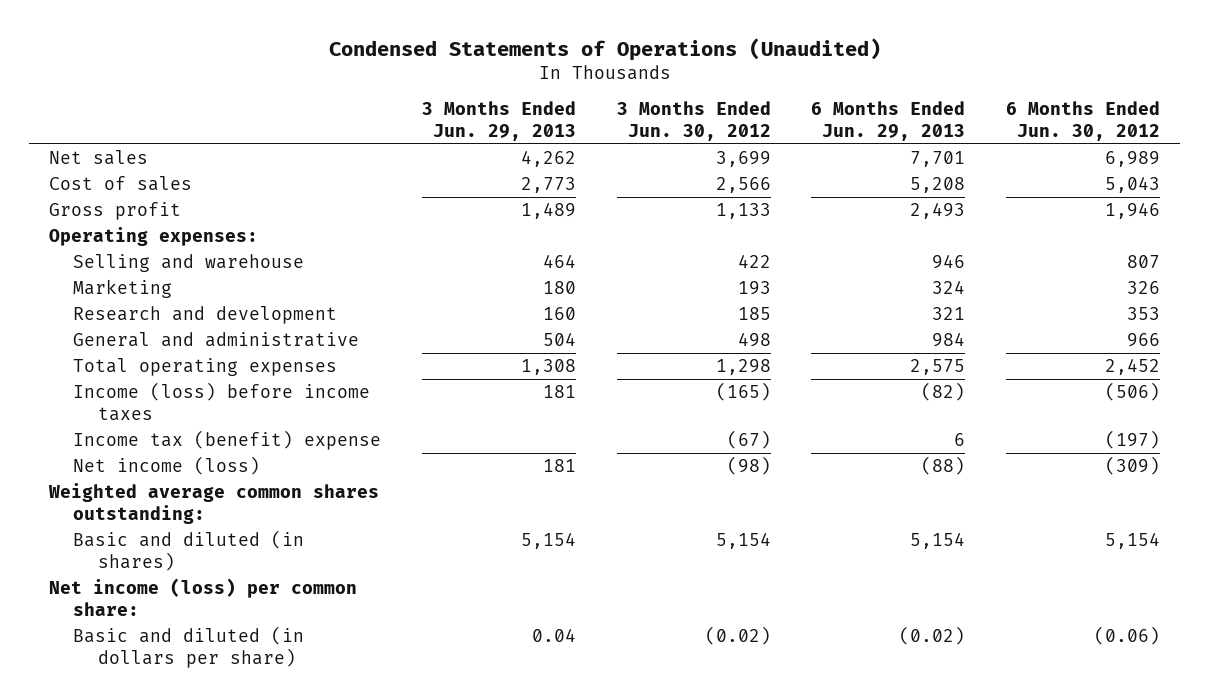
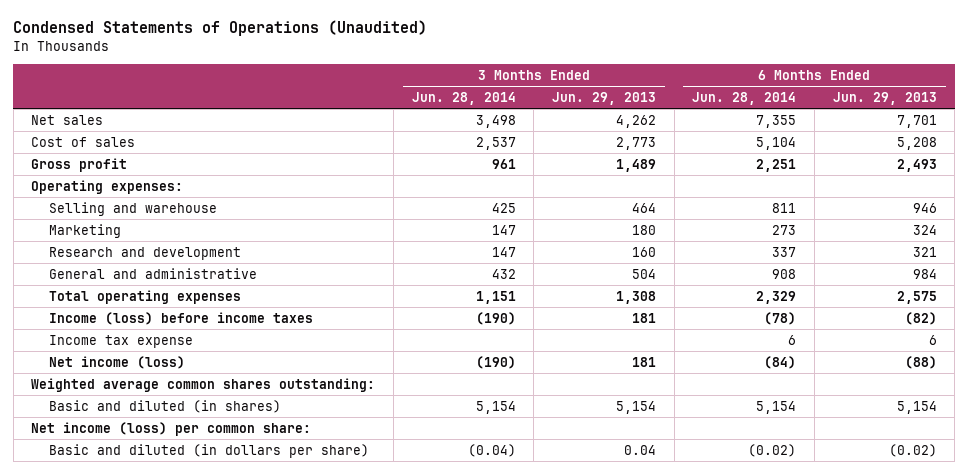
[616,101,771,142] 3 Months Ended Jun. 30, 2012 -> none
[1005,101,1160,142] 6 Months Ended Jun. 30, 2012 -> none
none -> [411,91,516,105] Jun. 28, 2014
none -> [692,91,797,105] Jun. 28, 2014
[73,430,382,451] Income tax (benefit) expense -> [49,334,194,348] Income tax expense

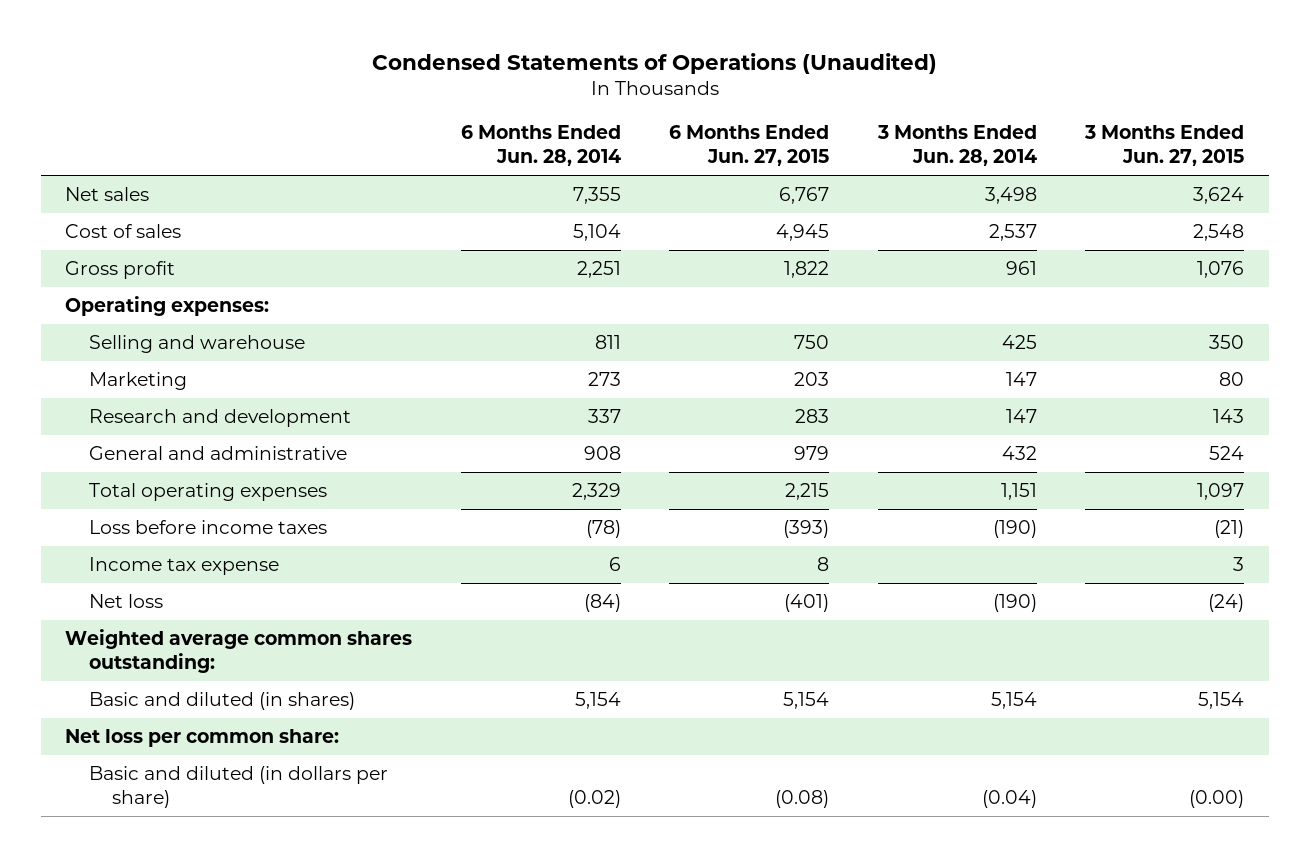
[552,91,657,105] Jun. 29, 2013 -> none
[832,91,937,105] Jun. 29, 2013 -> none
none -> [669,125,830,167] 6 Months Ended Jun. 27, 2015
none -> [1084,125,1245,167] 3 Months Ended Jun. 27, 2015
[49,311,314,325] Income (loss) before income taxes -> [88,519,327,534] Loss before income taxes
[49,355,186,369] Net income (loss) -> [88,593,163,608] Net loss
[31,421,312,436] Net income (loss) per common share: -> [64,728,339,747] Net loss per common share:

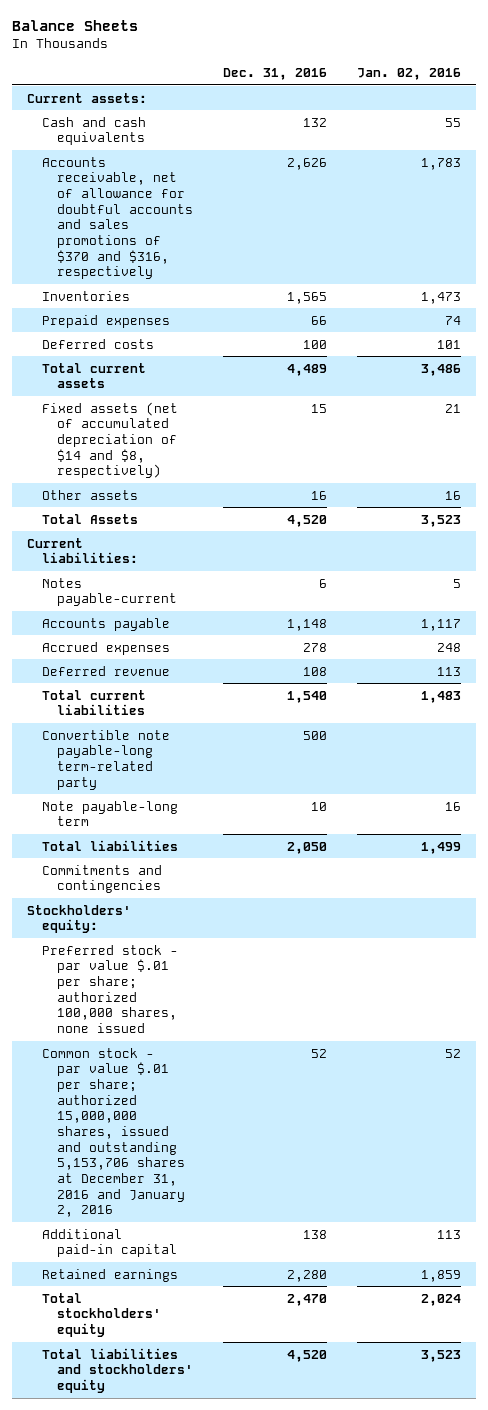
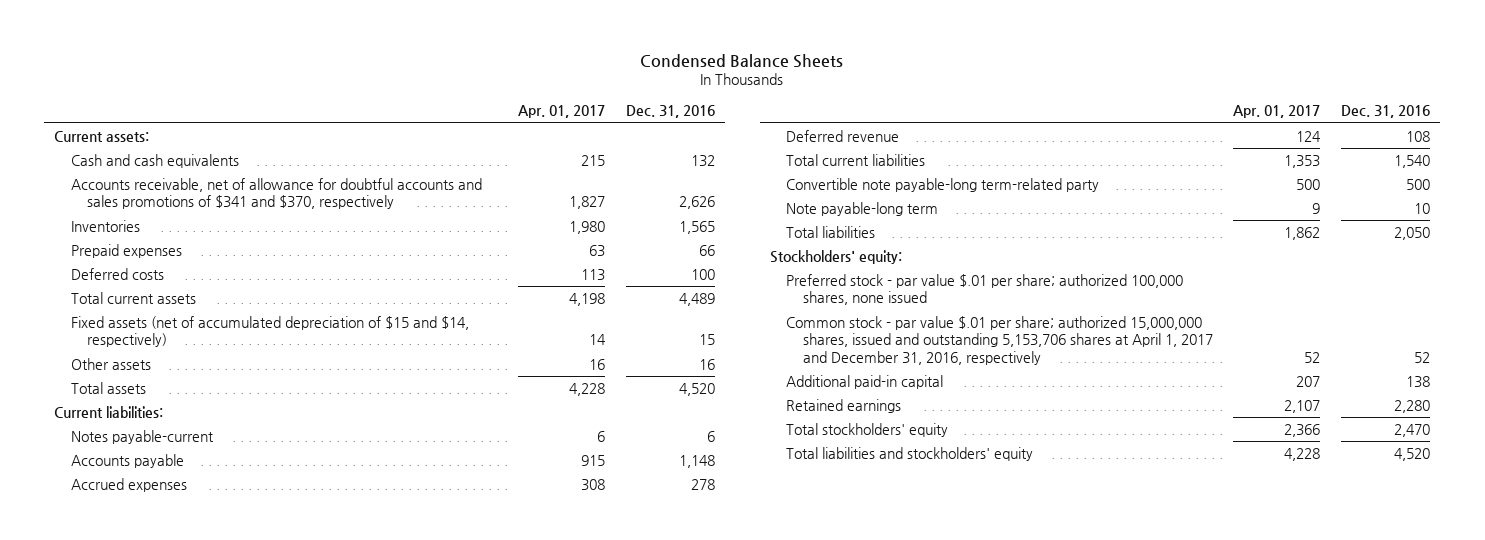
[11,19,138,31] Balance Sheets -> [640,53,844,68] Condensed Balance Sheets
[357,67,462,80] Jan. 02, 2016 -> none
none -> [517,105,605,119] Apr. 01, 2017
[41,156,194,280] Accounts receivable, net of allowance for doubtful accounts and sales promotions of $370 and $316, respectively -> [70,177,482,210] Accounts receivable, net of allowance for doubtful accounts and sales promotions of $341 and $370, respectively
[41,401,178,479] Fixed assets (net of accumulated depreciation of $14 and $8, respectively) -> [70,315,469,348] Fixed assets (net of accumulated depreciation of $15 and $14, respectively)
[41,513,138,524] Total Assets -> [70,381,146,394] Total assets
[41,864,162,894] Commitments and contingencies -> none
[41,1047,186,1218] Common stock - par value $.01 per share; authorized 15,000,000 shares, issued and outstanding 5,153,706 shares at December 31, 2016 and January 2, 2016 -> [786,315,1213,365] Common stock - par value $.01 per share; authorized 15,000,000 shares, issued and outstanding 5,153,706 shares at April 1, 2017 and December 31, 2016, respectively

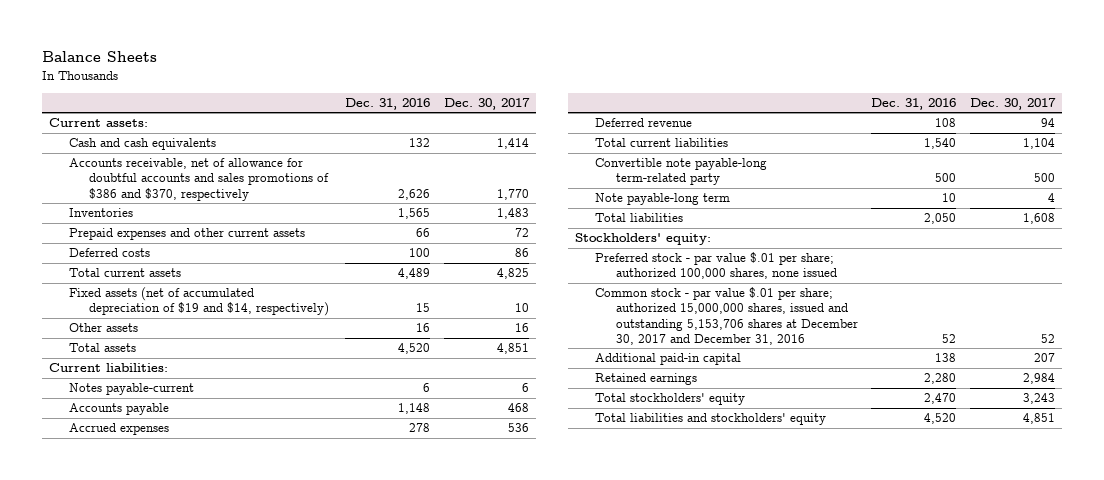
[640,53,844,68] Condensed Balance Sheets -> [41,51,157,63] Balance Sheets
[517,105,605,119] Apr. 01, 2017 -> none
none -> [443,97,530,110] Dec. 30, 2017
[70,177,482,210] Accounts receivable, net of allowance for doubtful accounts and sales promotions of $341 and $370, respectively -> [69,158,330,201] Accounts receivable, net of allowance for doubtful accounts and sales promotions of $386 and $370, respectively
[70,243,182,258] Prepaid expenses -> none
none -> [69,228,306,241] Prepaid expenses and other current assets
[70,315,469,348] Fixed assets (net of accumulated depreciation of $15 and $14, respectively) -> [69,287,330,317] Fixed assets (net of accumulated depreciation of $19 and $14, respectively)
[786,315,1213,365] Common stock - par value $.01 per share; authorized 15,000,000 shares, issued and outstanding 5,153,706 shares at April 1, 2017 and December 31, 2016, respectively -> [595,287,858,345] Common stock - par value $.01 per share; authorized 15,000,000 shares, issued and outstanding 5,153,706 shares at December 30, 2017 and December 31, 2016

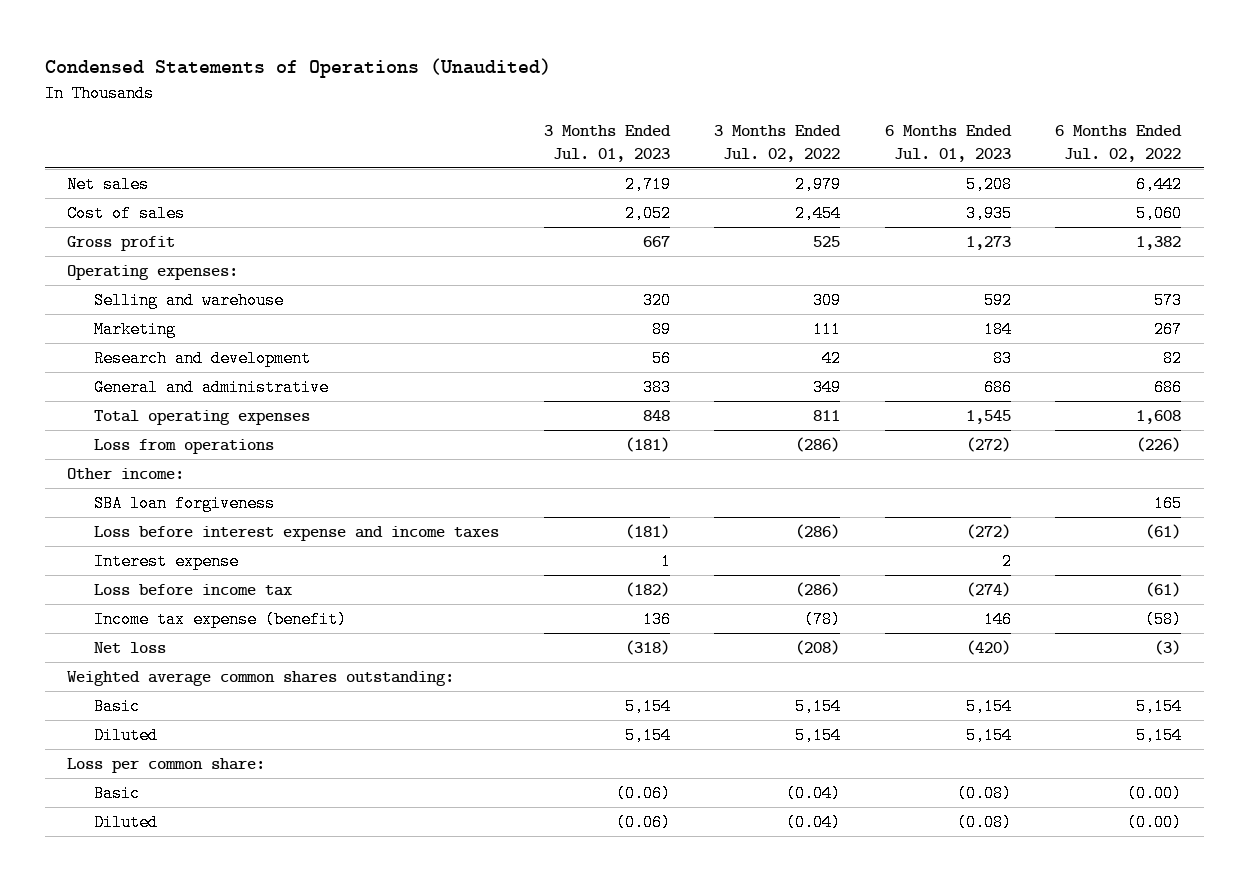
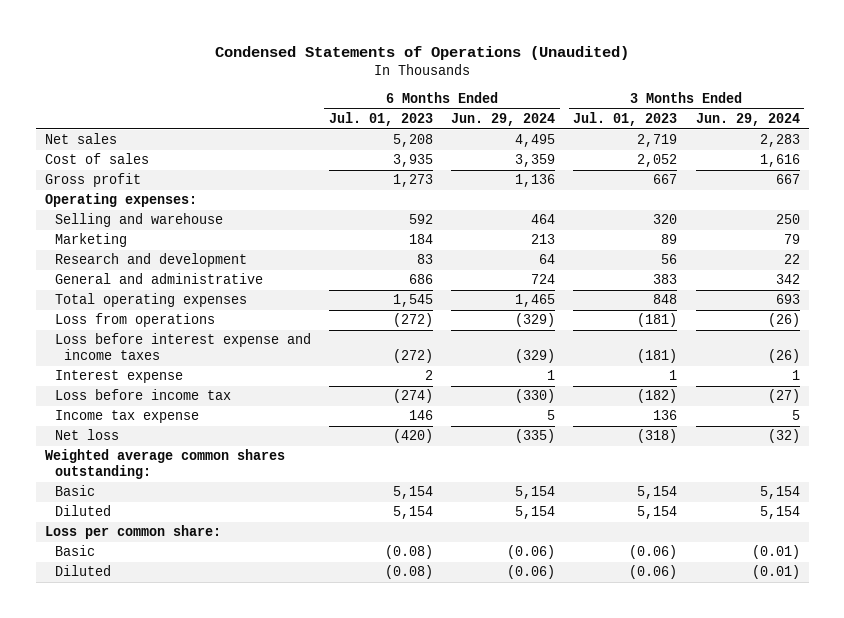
[714,125,842,162] 3 Months Ended Jul. 02, 2022 -> none
[1055,125,1183,162] 6 Months Ended Jul. 02, 2022 -> none
none -> [451,113,556,127] Jun. 29, 2024
none -> [695,113,800,127] Jun. 29, 2024
[67,468,185,480] Other income: -> none
[93,495,275,513] SBA loan forgiveness -> none
[93,611,347,629] Income tax expense (benefit) -> [54,410,199,424] Income tax expense

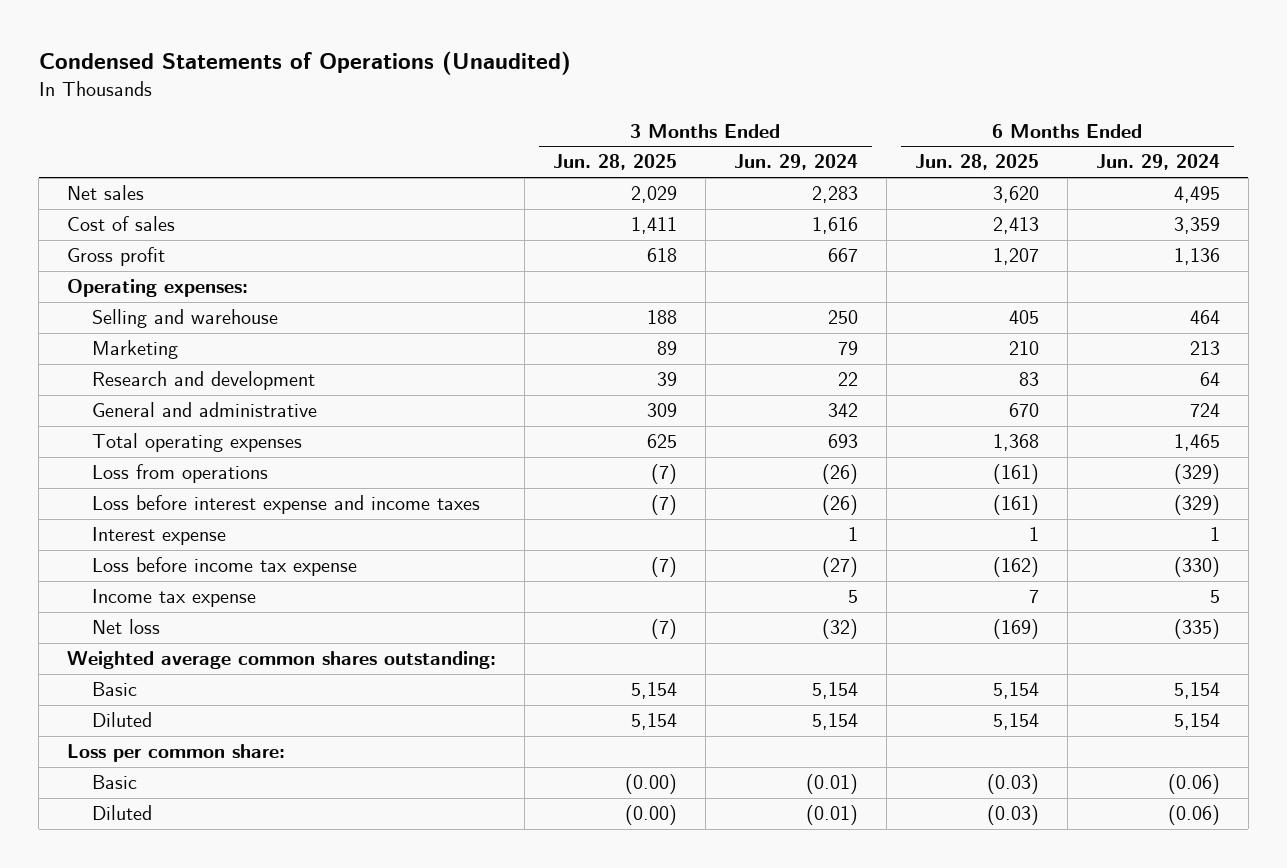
[328,112,433,127] Jul. 01, 2023 -> none
[573,112,678,127] Jul. 01, 2023 -> none
none -> [552,154,677,171] Jun. 28, 2025
none -> [914,154,1039,171] Jun. 28, 2025
[54,389,231,401] Loss before income tax -> [92,557,358,577] Loss before income tax expense

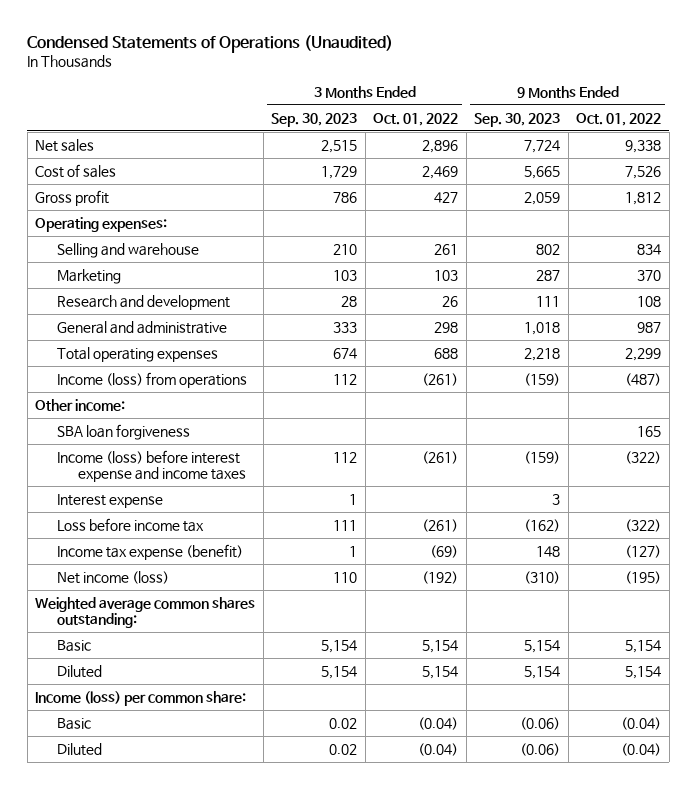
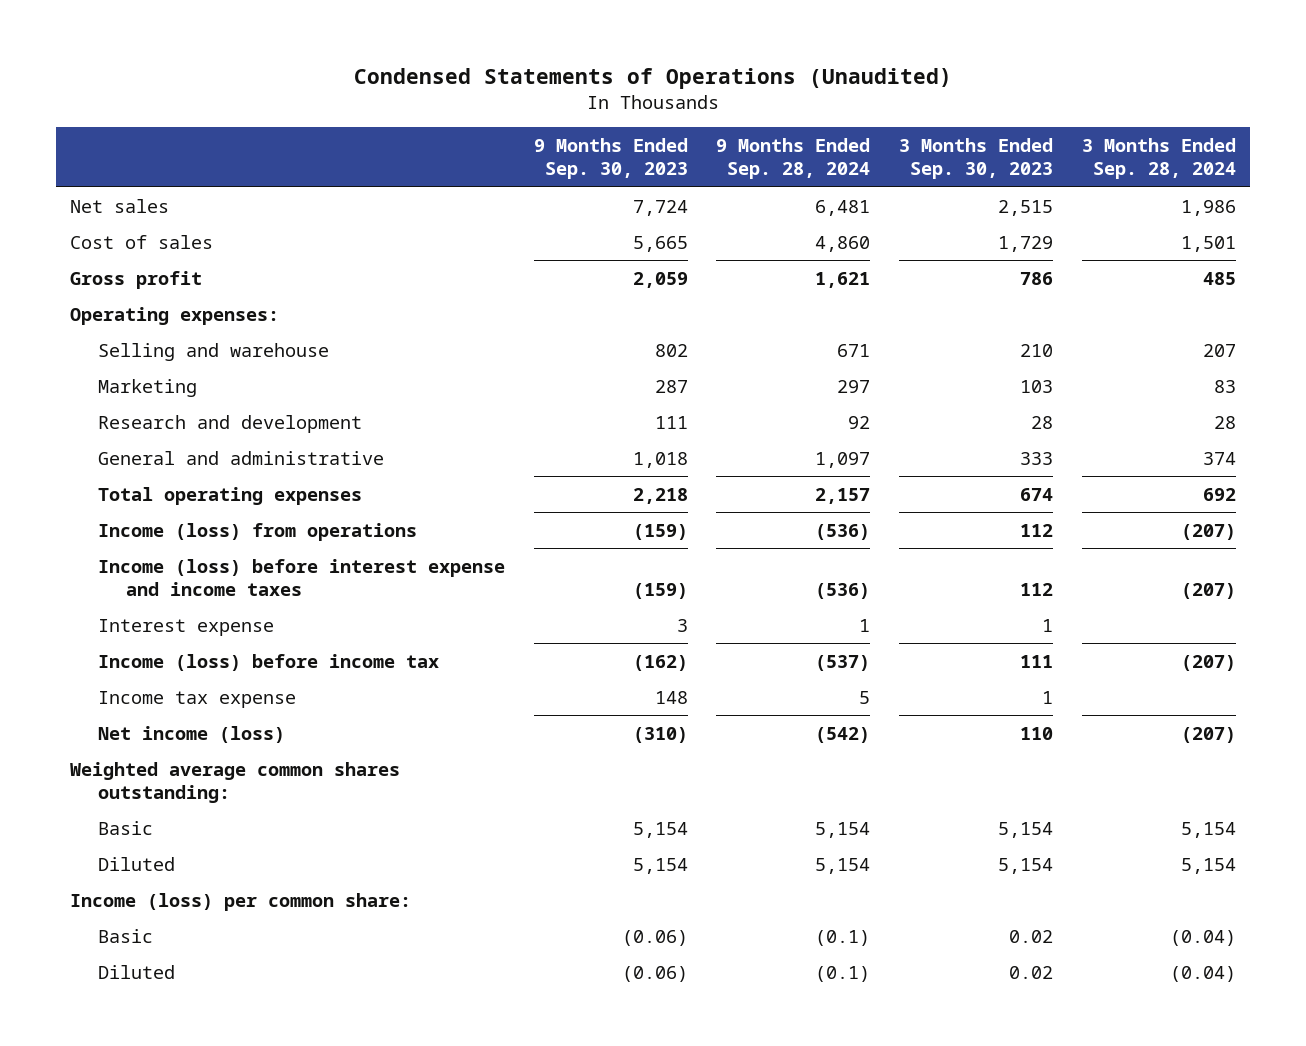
[373,112,459,126] Oct. 01, 2022 -> none
[576,112,662,126] Oct. 01, 2022 -> none
none -> [716,138,871,180] 9 Months Ended Sep. 28, 2024
none -> [1082,138,1237,180] 3 Months Ended Sep. 28, 2024
[35,398,126,411] Other income: -> none
[56,423,190,440] SBA loan forgiveness -> none
[56,517,204,532] Loss before income tax -> [97,653,439,671] Income (loss) before income tax
[56,543,243,560] Income tax expense (benefit) -> [97,690,296,708] Income tax expense

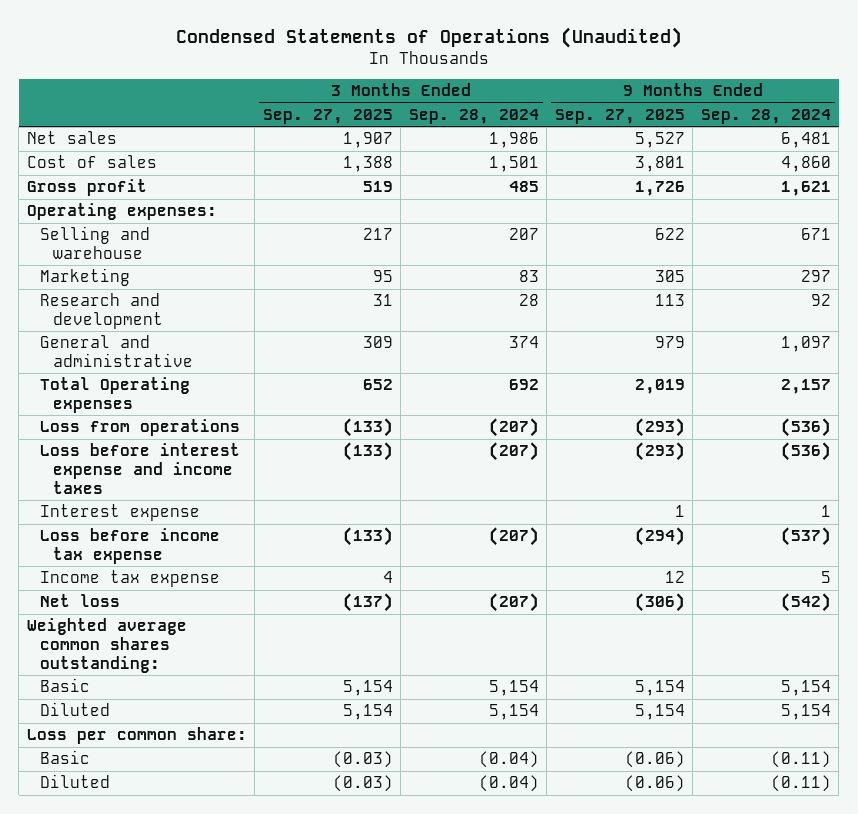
[533,138,688,180] 9 Months Ended Sep. 30, 2023 -> none
[899,138,1054,180] 3 Months Ended Sep. 30, 2023 -> none
none -> [262,108,393,124] Sep. 27, 2025
none -> [554,108,685,124] Sep. 27, 2025
[97,486,362,505] Total operating expenses -> [39,377,190,414] Total Operating expenses
[97,522,417,541] Income (loss) from operations -> [39,419,240,437] Loss from operations
[97,558,505,596] Income (loss) before interest expense and income taxes -> [39,443,240,494] Loss before interest expense and income taxes
[97,653,439,671] Income (loss) before income tax -> [39,528,220,565] Loss before income tax expense
[97,725,285,743] Net income (loss) -> [39,594,120,608] Net loss
[70,892,412,911] Income (loss) per common share: -> [26,727,247,745] Loss per common share:
[815,929,871,946] (0.1) -> [770,751,831,769] (0.11)
[815,965,871,982] (0.1) -> [770,775,831,793] (0.11)

